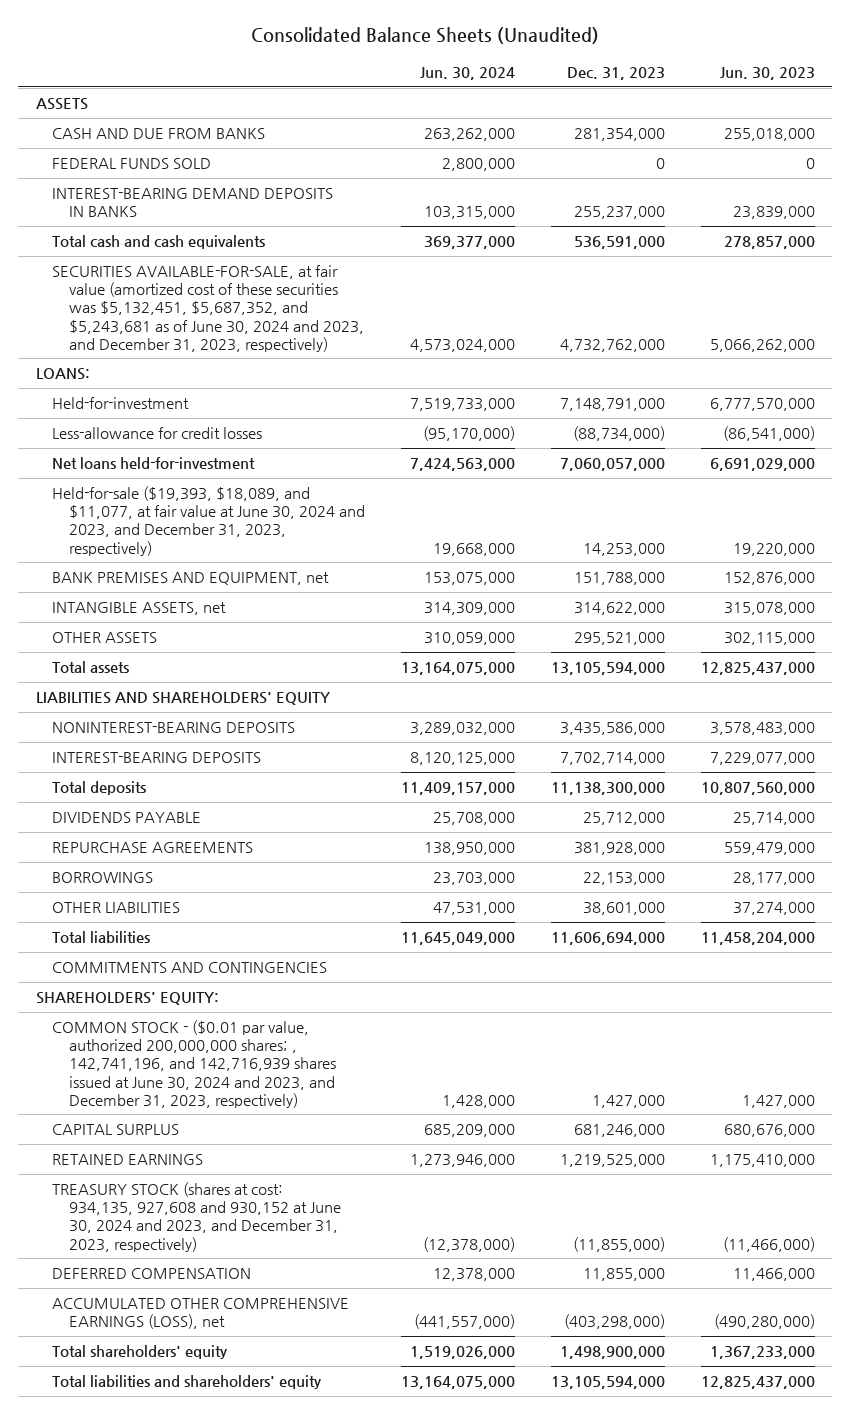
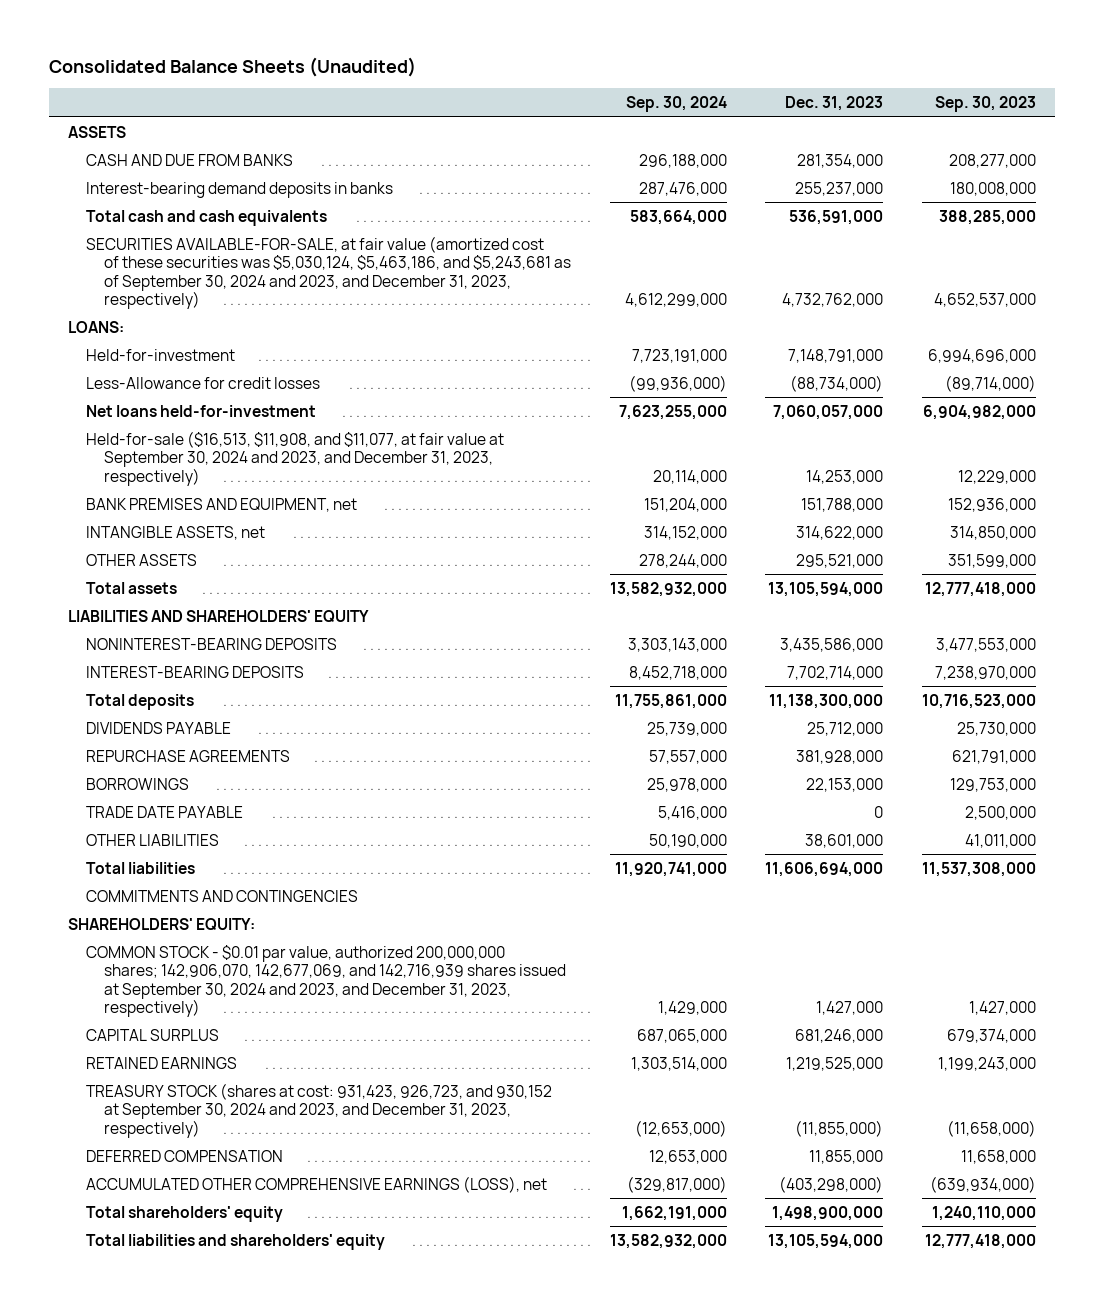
[419,66,515,80] Jun. 30, 2024 -> none
[719,66,815,80] Jun. 30, 2023 -> none
none -> [625,96,727,113] Sep. 30, 2024
none -> [934,96,1036,113] Sep. 30, 2023
[52,158,212,170] FEDERAL FUNDS SOLD -> none
[52,188,334,218] INTEREST-BEARING DEMAND DEPOSITS IN BANKS -> [86,181,394,198] Interest-bearing demand deposits in banks
[52,265,365,352] SECURITIES AVAILABLE-FOR-SALE, at fair value (amortized cost of these securities was $5,132,451, $5,687,352, and $5,243,681 as of June 30, 2024 and 2023, and December 31, 2023, respectively) -> [86,235,572,309] SECURITIES AVAILABLE-FOR-SALE, at fair value (amortized cost of these securities was $5,030,124, $5,463,186, and $5,243,681 as of September 30, 2024 and 2023, and December 31, 2023, respectively)
[52,427,263,440] Less-allowance for credit losses -> [86,376,321,389] Less-Allowance for credit losses
[52,486,366,556] Held-for-sale ($19,393, $18,089, and $11,077, at fair value at June 30, 2024 and 2023, and December 31, 2023, respectively) -> [86,430,505,486] Held-for-sale ($16,513, $11,908, and $11,077, at fair value at September 30, 2024 and 2023, and December 31, 2023, respectively)
none -> [86,805,244,818] TRADE DATE PAYABLE
[52,1020,337,1108] COMMON STOCK - ($0.01 par value, authorized 200,000,000 shares; , 142,741,196, and 142,716,939 shares issued at June 30, 2024 and 2023, and December 31, 2023, respectively) -> [86,944,567,1017] COMMON STOCK - $0.01 par value, authorized 200,000,000 shares; 142,906,070, 142,677,069, and 142,716,939 shares issued at September 30, 2024 and 2023, and December 31, 2023, respectively)
[52,1182,342,1252] TREASURY STOCK (shares at cost: 934,135, 927,608 and 930,152 at June 30, 2024 and 2023, and December 31, 2023, respectively) -> [86,1082,553,1138] TREASURY STOCK (shares at cost: 931,423, 926,723, and 930,152 at September 30, 2024 and 2023, and December 31, 2023, respectively)

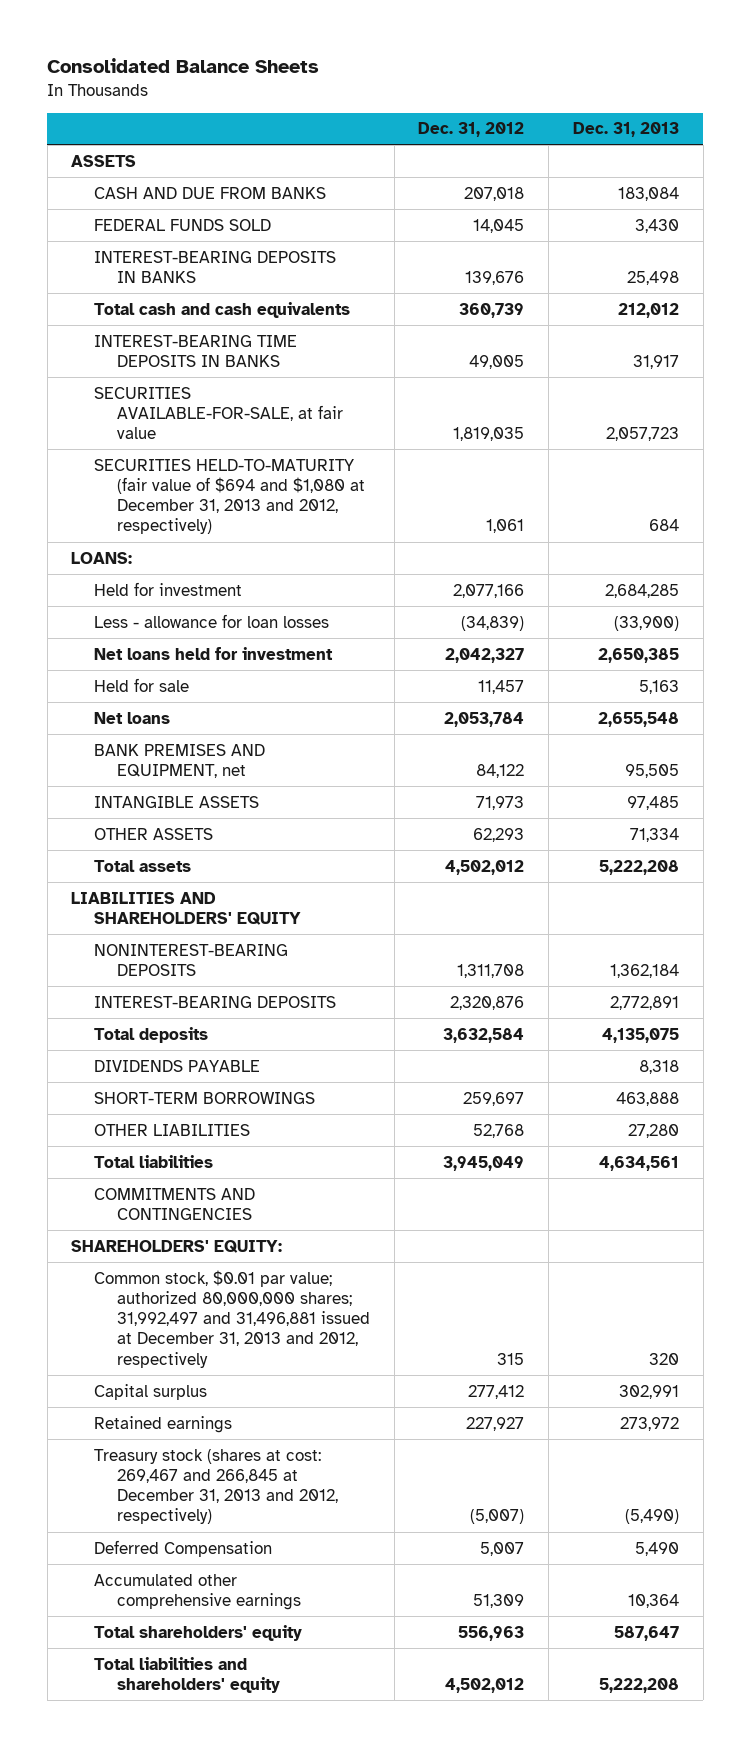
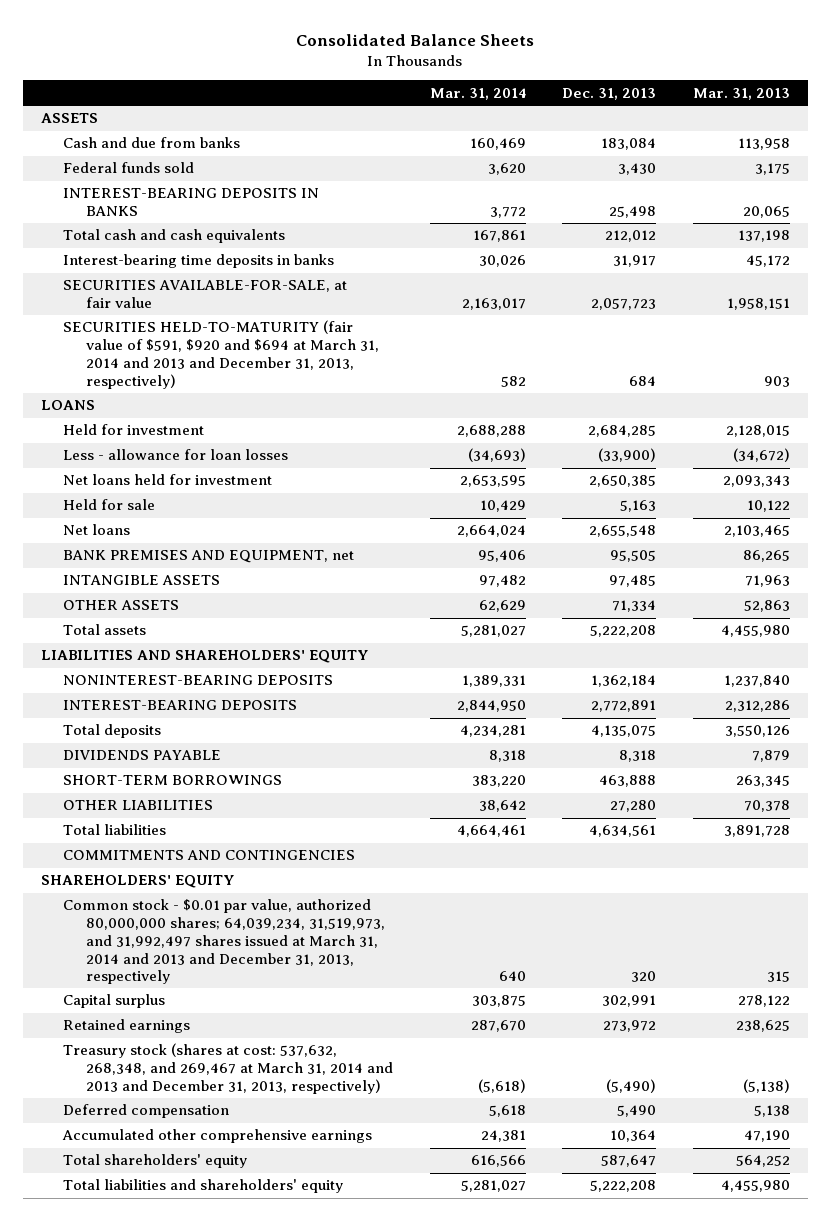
[418,122,525,138] Dec. 31, 2012 -> none
none -> [429,87,526,100] Mar. 31, 2014
none -> [692,87,790,100] Mar. 31, 2013
[94,186,327,199] CASH AND DUE FROM BANKS -> [63,137,241,149] Cash and due from banks
[94,218,272,231] FEDERAL FUNDS SOLD -> [63,162,195,174] Federal funds sold
[94,334,298,367] INTEREST-BEARING TIME DEPOSITS IN BANKS -> [63,254,335,269] Interest-bearing time deposits in banks
[94,458,365,535] SECURITIES HELD-TO-MATURITY (fair value of $694 and $1,080 at December 31, 2013 and 2012, respectively) -> [63,320,379,389] SECURITIES HELD-TO-MATURITY (fair value of $591, $920 and $694 at March 31, 2014 and 2013 and December 31, 2013, respectively)
[71,551,133,564] LOANS: -> [41,400,96,411] LOANS
[71,1239,283,1253] SHAREHOLDERS' EQUITY: -> [41,875,235,889] SHAREHOLDERS' EQUITY
[94,1269,370,1368] Common stock, $0.01 par value; authorized 80,000,000 shares; 31,992,497 and 31,496,881 issued at December 31, 2013 and 2012, respectively -> [63,899,385,985] Common stock - $0.01 par value, authorized 80,000,000 shares; 64,039,234, 31,519,973, and 31,992,497 shares issued at March 31, 2014 and 2013 and December 31, 2013, respectively
[94,1448,338,1525] Treasury stock (shares at cost: 269,467 and 266,845 at December 31, 2013 and 2012, respectively) -> [63,1043,393,1094] Treasury stock (shares at cost: 537,632, 268,348, and 269,467 at March 31, 2014 and 2013 and December 31, 2013, respectively)
[94,1539,273,1557] Deferred Compensation -> [63,1104,230,1119] Deferred compensation

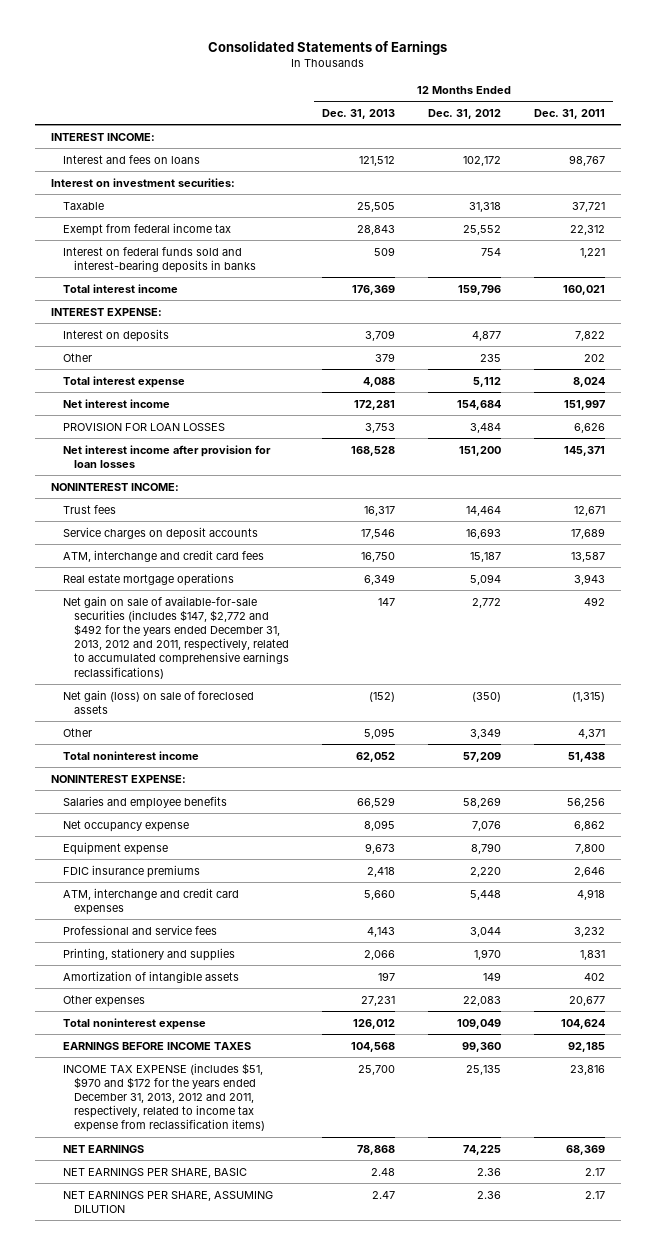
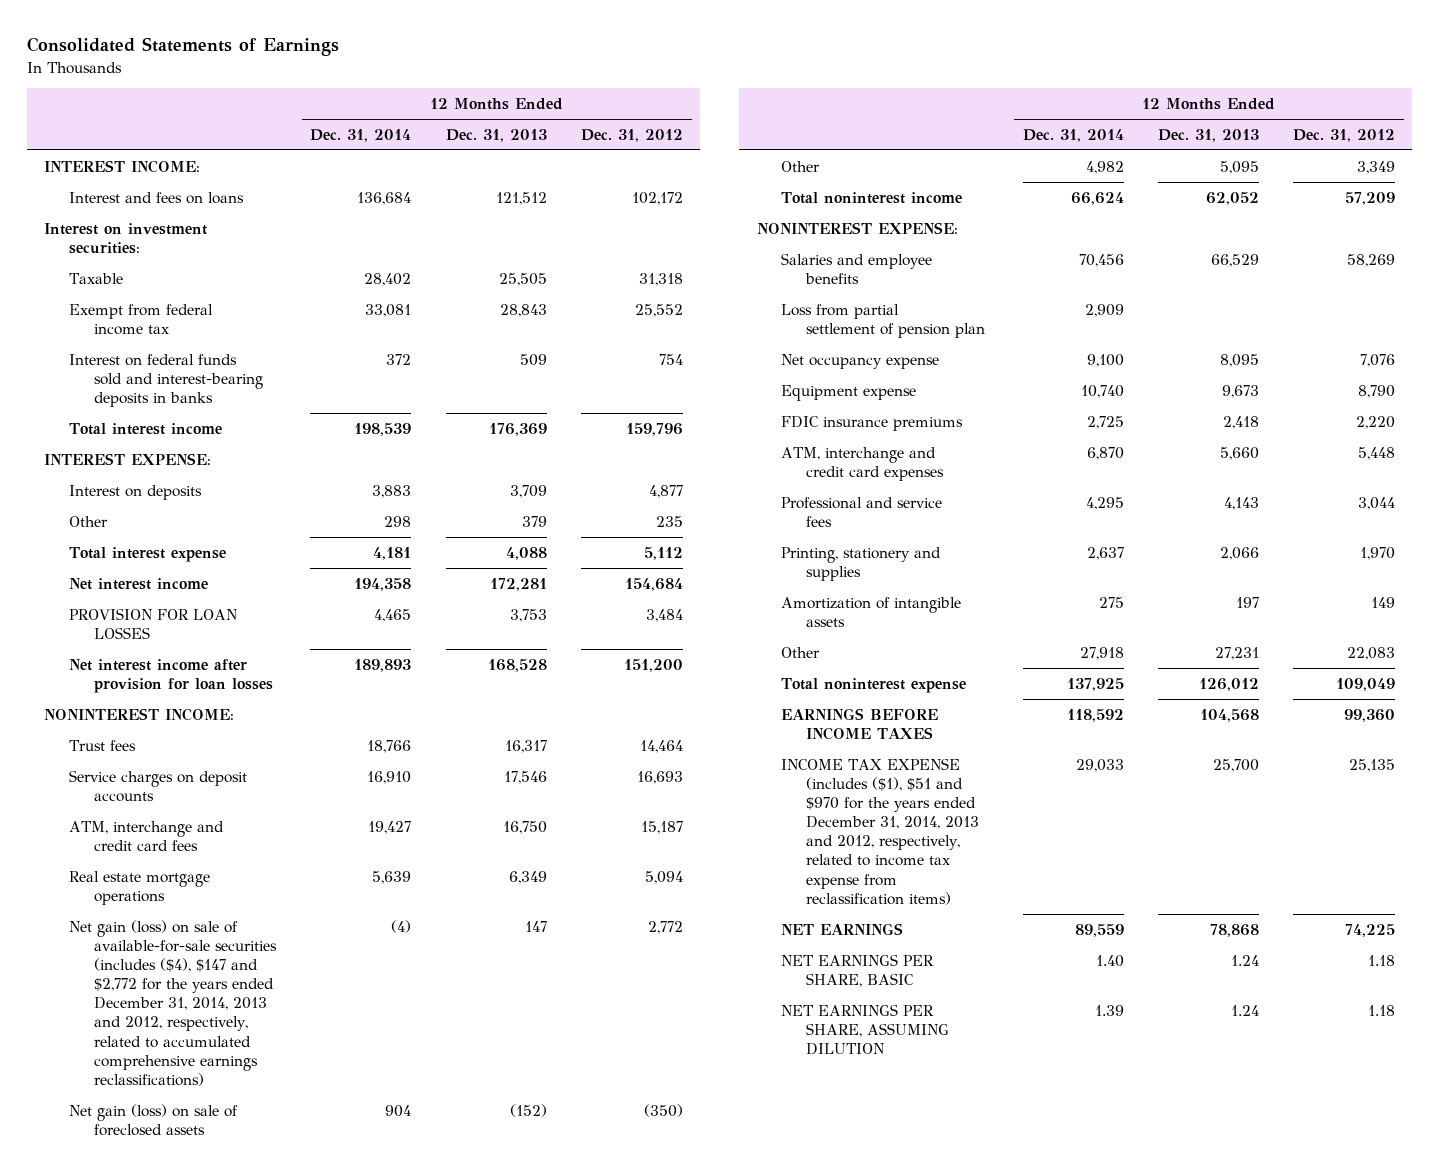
[533,108,605,119] Dec. 31, 2011 -> none
none -> [310,128,412,142] Dec. 31, 2014
[62,595,290,679] Net gain on sale of available-for-sale securities (includes $147, $2,772 and $492 for the years ended December 31, 2013, 2012 and 2011, respectively, related to accumulated comprehensive earnings reclassifications) -> [69,919,277,1086] Net gain (loss) on sale of available-for-sale securities (includes ($4), $147 and $2,772 for the years ended December 31, 2014, 2013 and 2012, respectively, related to accumulated comprehensive earnings reclassifications)
none -> [781,303,986,338] Loss from partial settlement of pension plan
[62,994,145,1007] Other expenses -> [781,646,821,658] Other
[62,1062,266,1133] INCOME TAX EXPENSE (includes $51, $970 and $172 for the years ended December 31, 2013, 2012 and 2011, respectively, related to income tax expense from reclassification items) -> [781,757,980,905] INCOME TAX EXPENSE (includes ($1), $51 and $970 for the years ended December 31, 2014, 2013 and 2012, respectively, related to income tax expense from reclassification items)
[371,1167,396,1176] 2.48 -> [1230,954,1259,966] 1.24
[477,1167,502,1176] 2.36 -> [1368,954,1396,966] 1.18
[372,1190,396,1199] 2.47 -> [1230,1004,1259,1016] 1.24
[477,1190,502,1199] 2.36 -> [1368,1004,1396,1016] 1.18

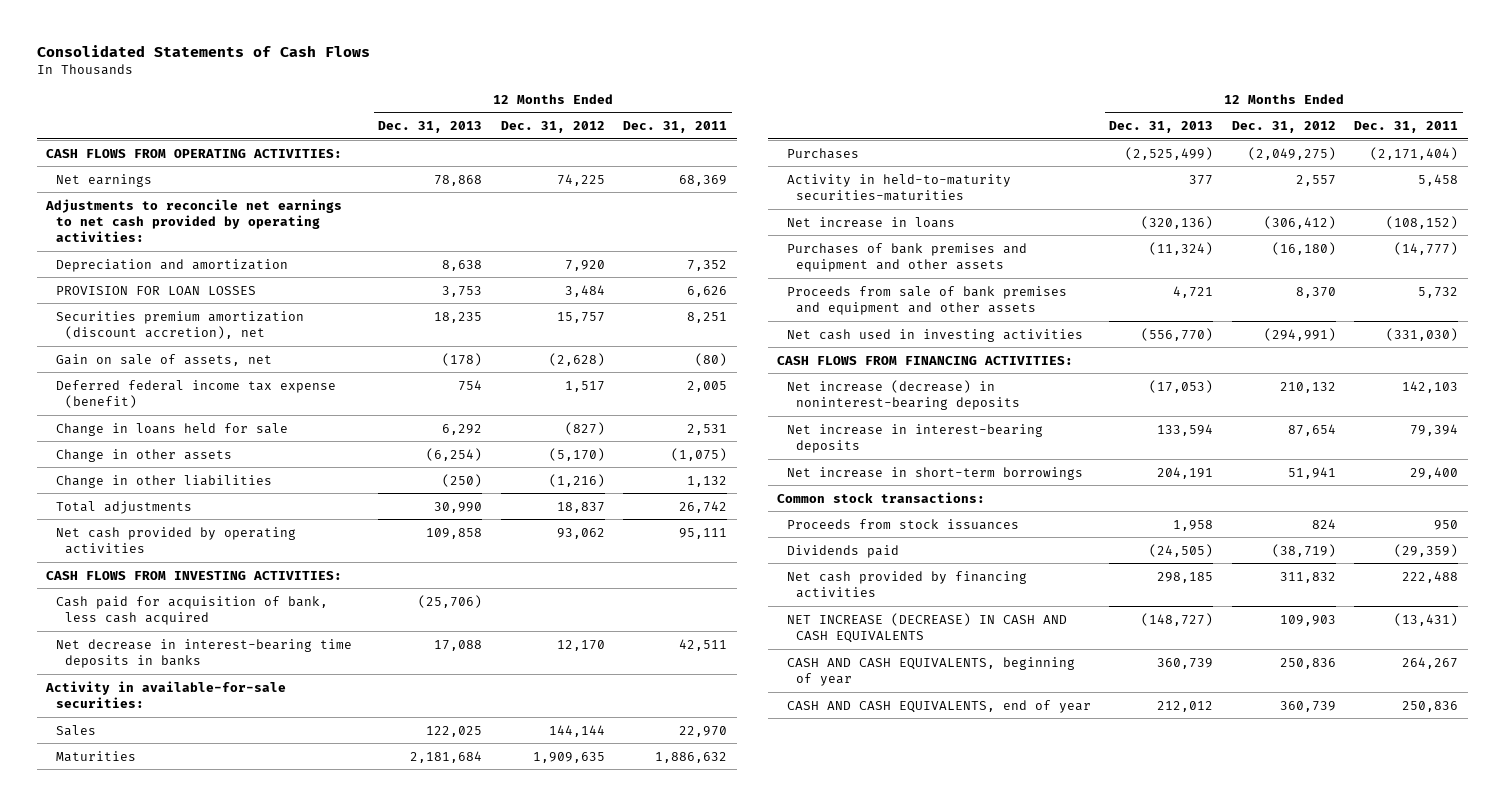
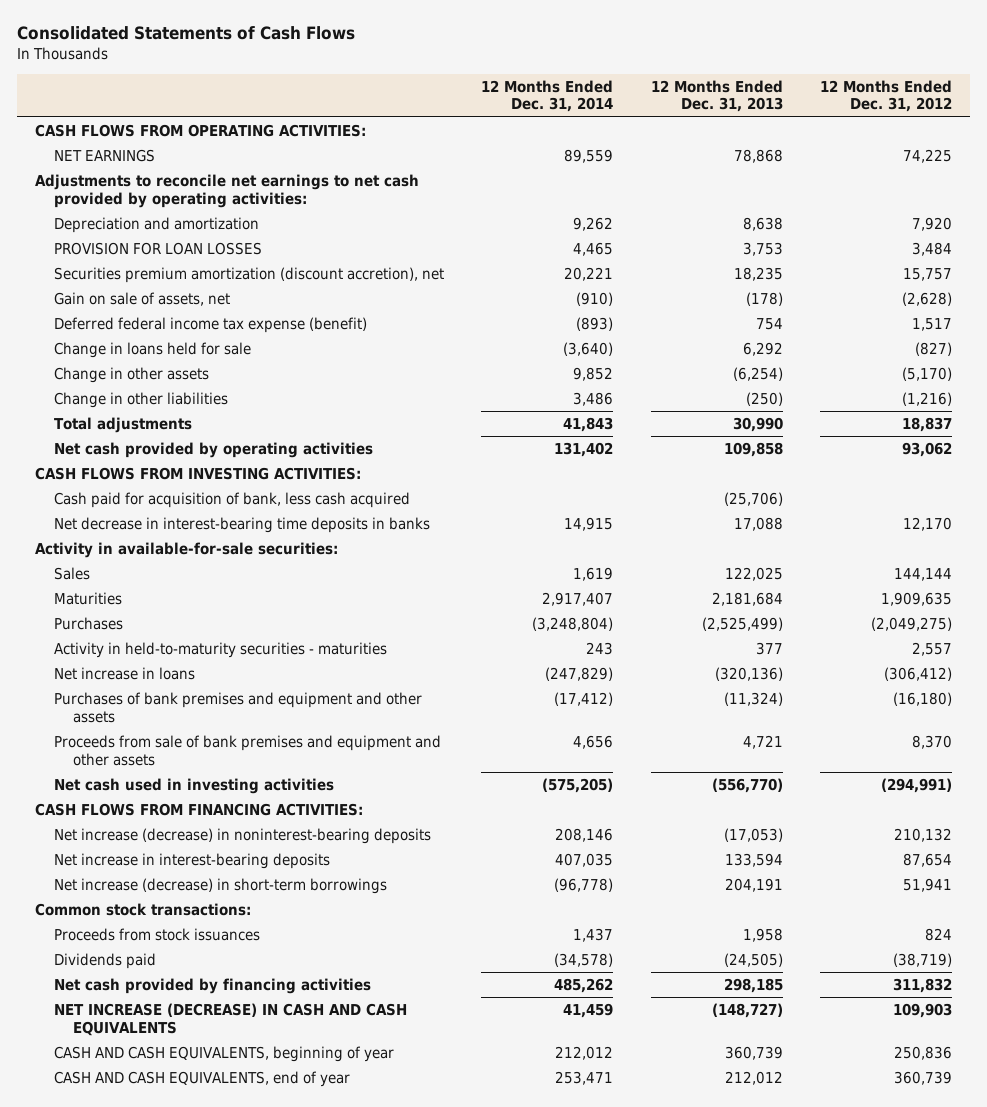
[623,121,728,134] Dec. 31, 2011 -> none
none -> [481,79,614,113] 12 Months Ended Dec. 31, 2014
[55,173,152,187] Net earnings -> [54,148,156,162] NET EARNINGS
[786,173,1011,201] Activity in held-to-maturity securities-maturities -> [54,641,388,658] Activity in held-to-maturity securities - maturities
[786,466,1083,480] Net increase in short-term borrowings -> [54,877,388,894] Net increase (decrease) in short-term borrowings

